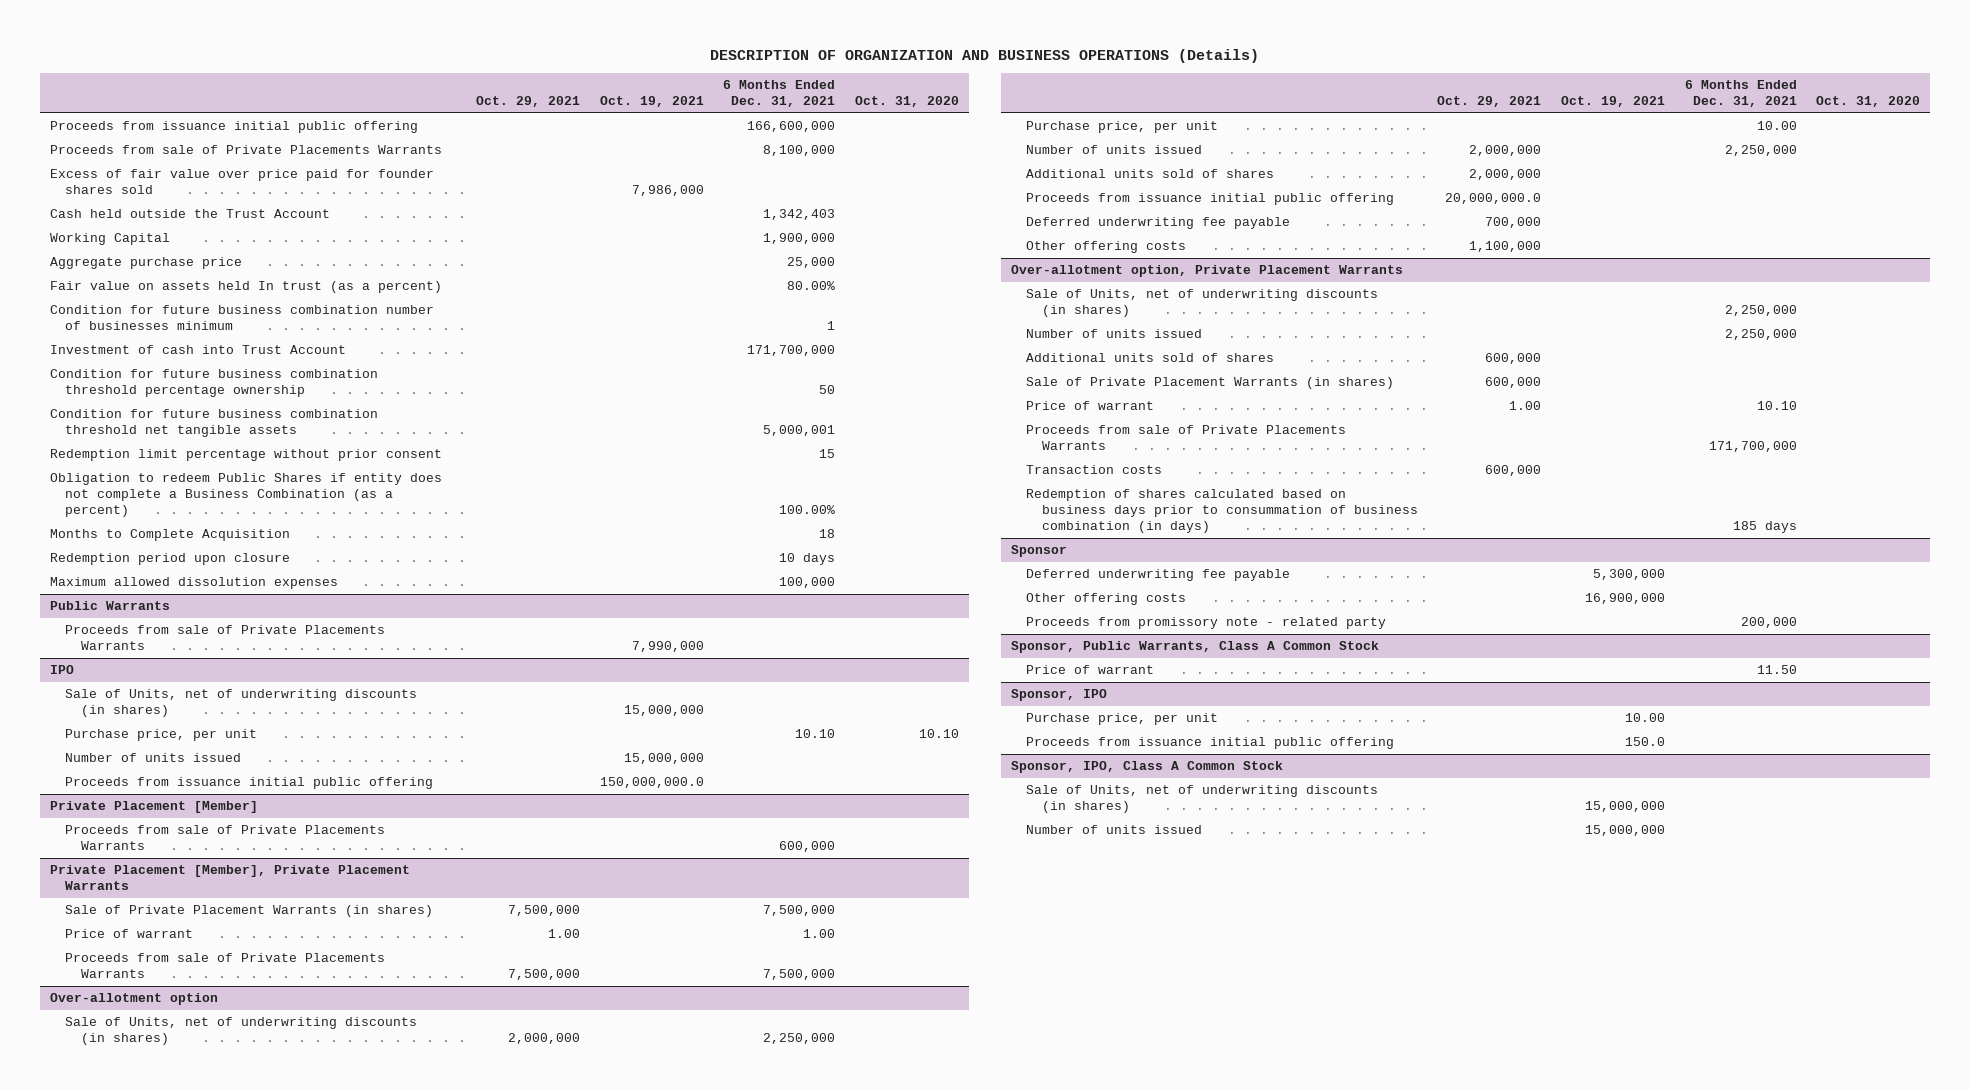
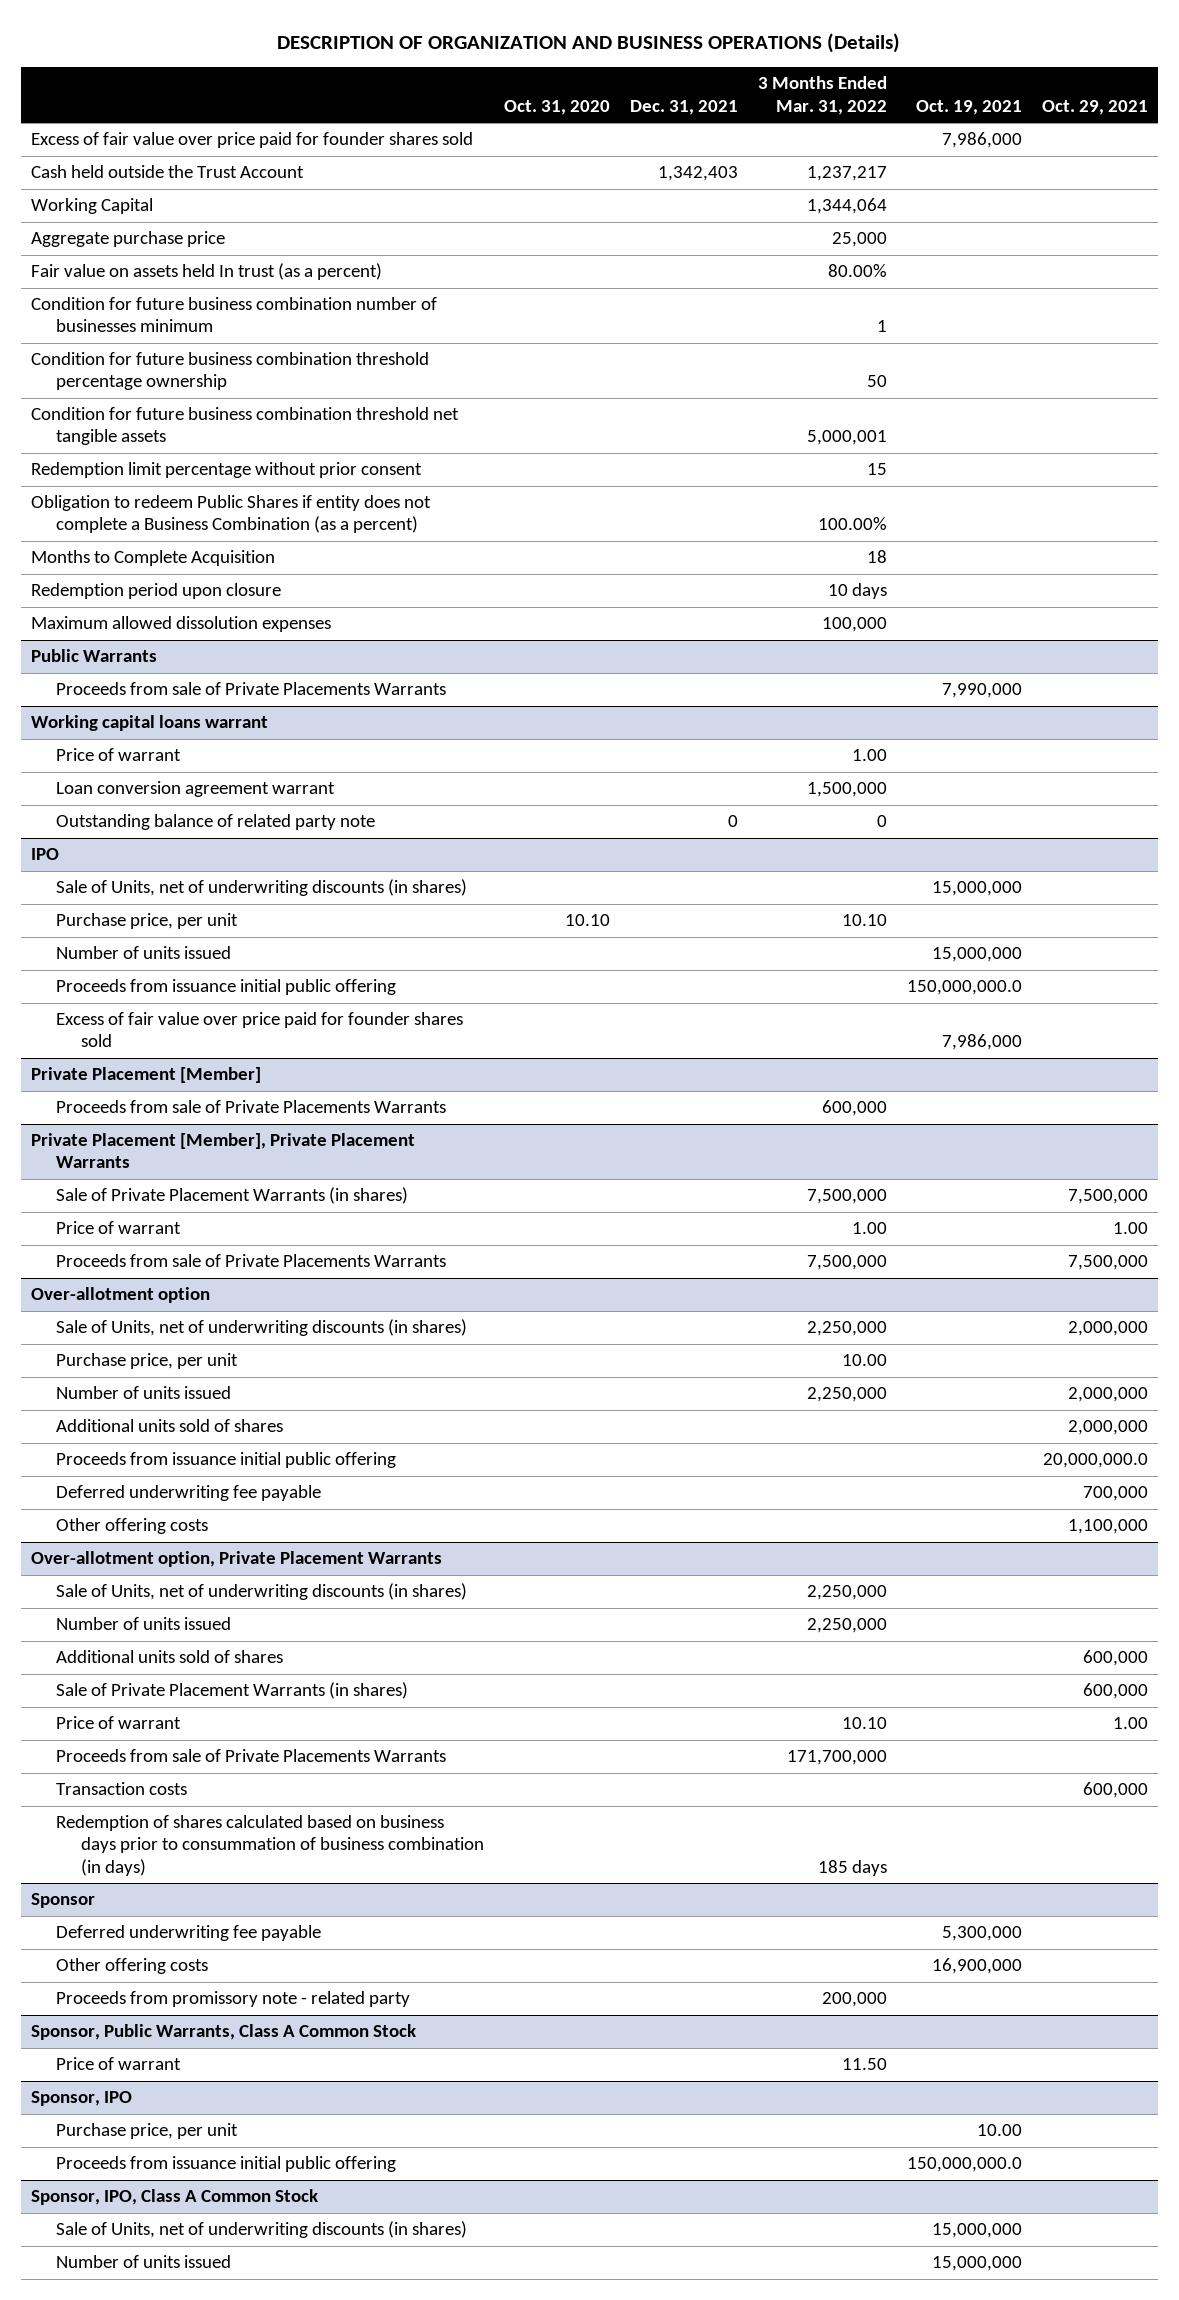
[723,79,836,108] 6 Months Ended Dec. 31, 2021 -> none
none -> [630,99,739,115] Dec. 31, 2021
none -> [758,76,888,115] 3 Months Ended Mar. 31, 2022
[49,121,418,134] Proceeds from issuance initial public offering -> none
[49,145,442,155] Proceeds from sale of Private Placements Warrants -> none
[49,345,346,355] Investment of cash into Trust Account -> none
none -> [30,715,268,732] Working capital loans warrant
none -> [55,748,181,762] Price of warrant
none -> [55,781,335,798] Loan conversion agreement warrant
none -> [55,814,375,831] Outstanding balance of related party note
none -> [55,1012,463,1048] Excess of fair value over price paid for founder shares sold
[1624,737,1665,747] 150.0 -> [907,2157,1023,2173] 150,000,000.0

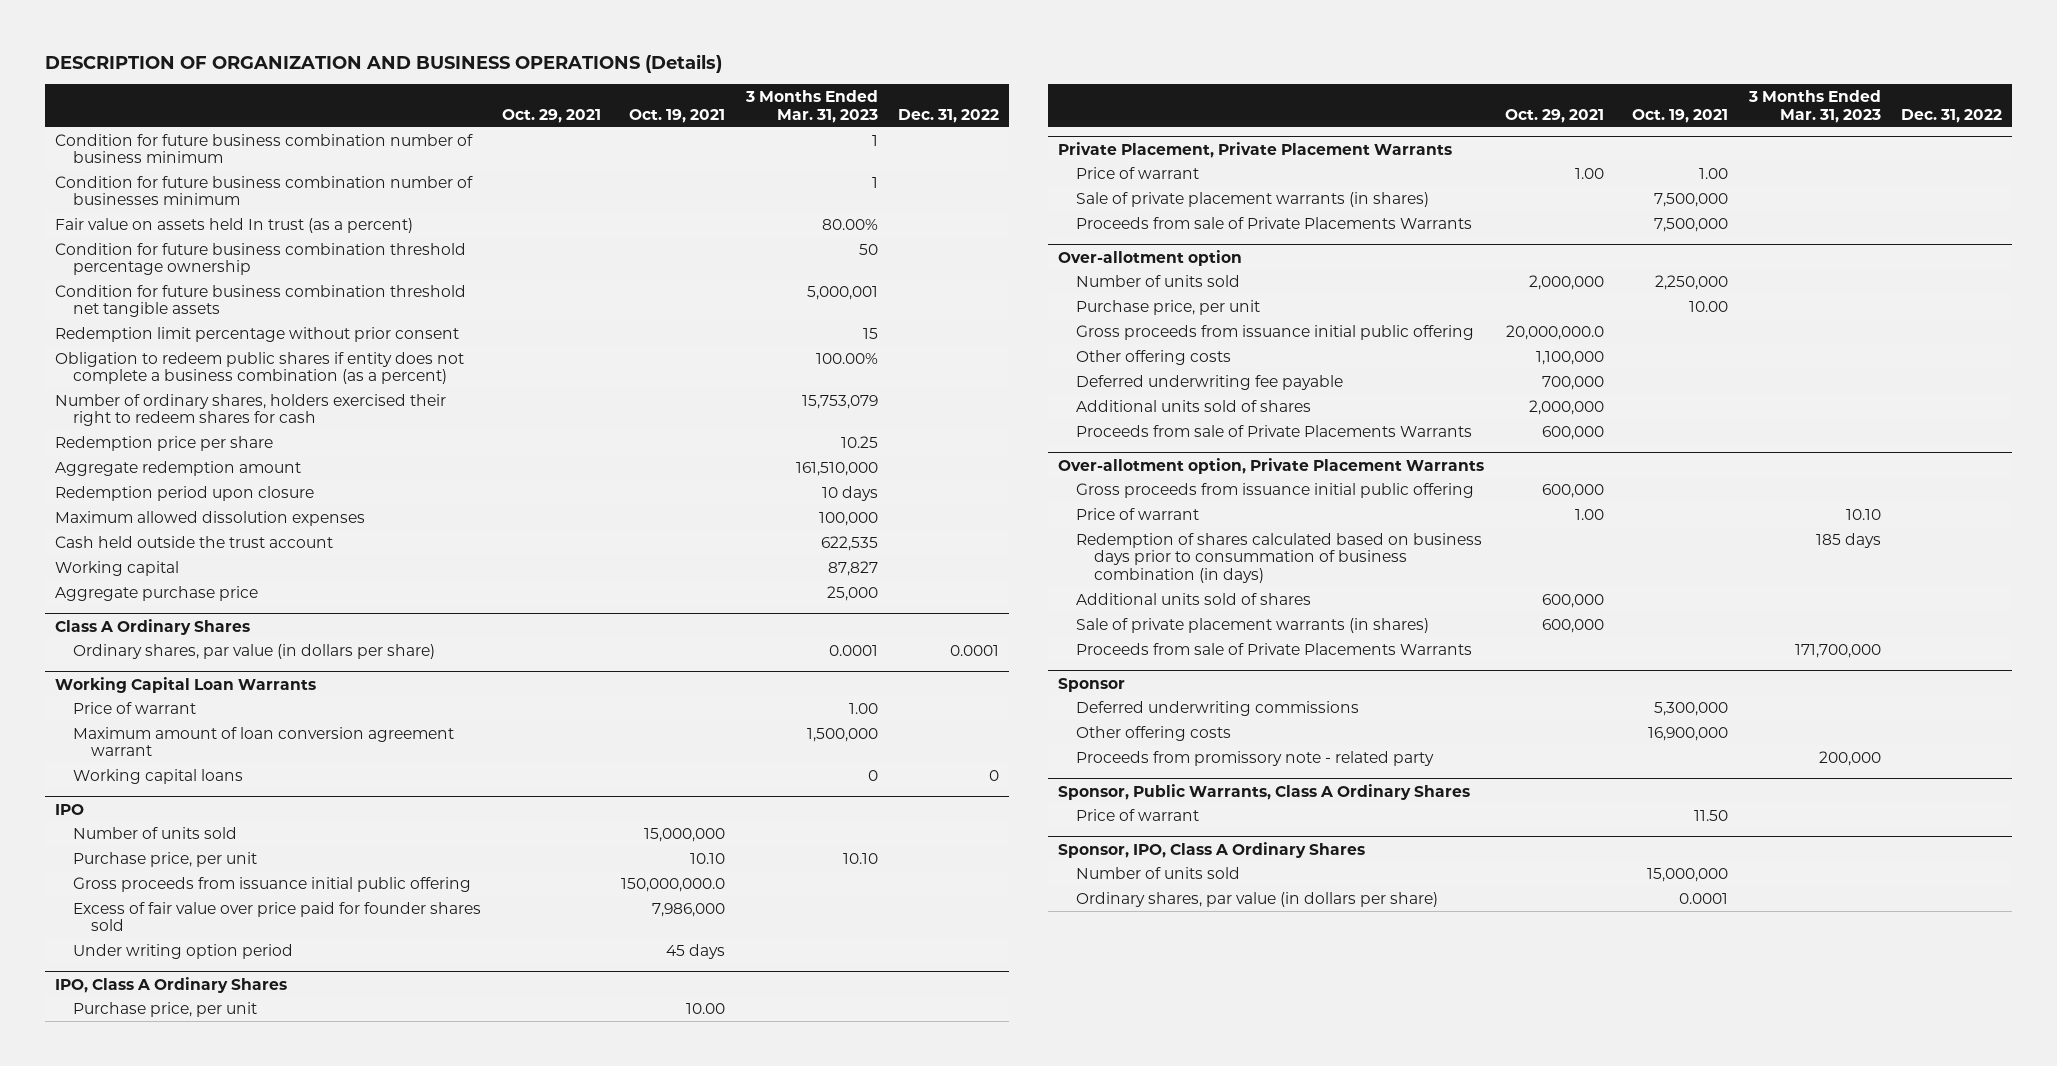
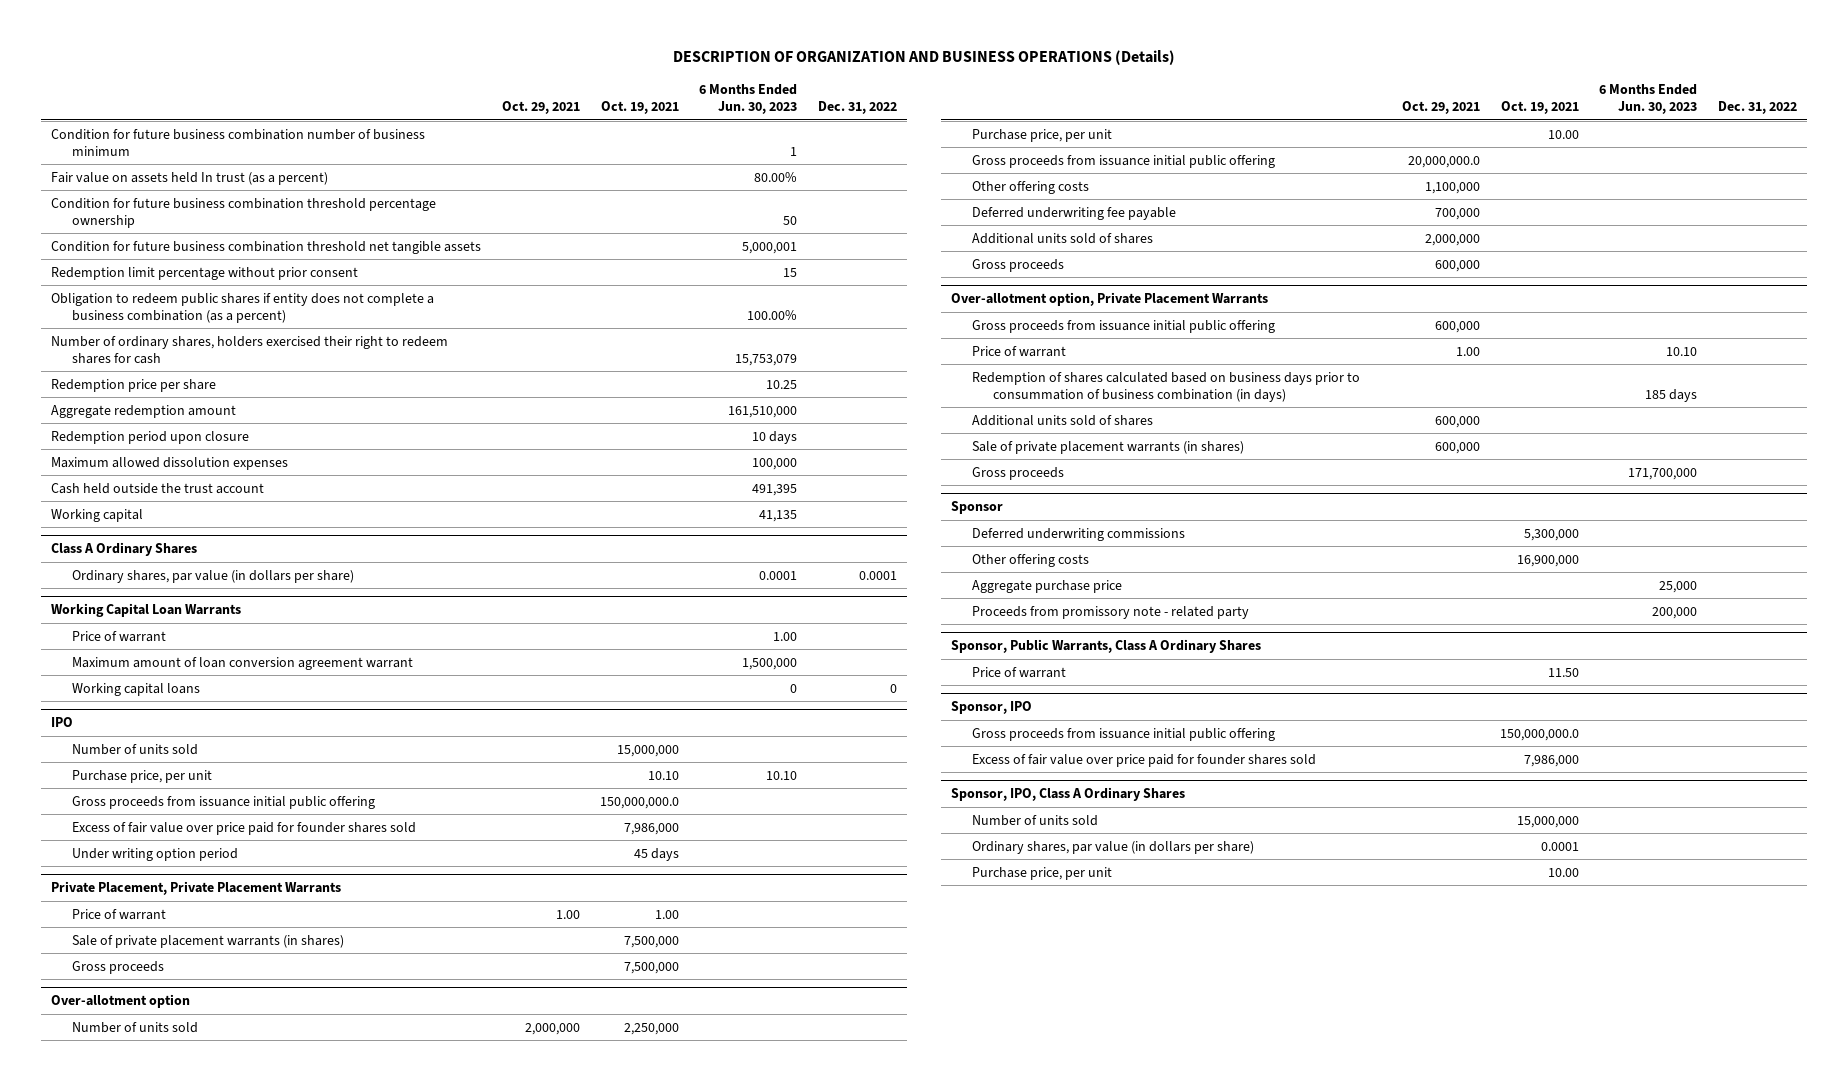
[744,90,878,123] 3 Months Ended Mar. 31, 2023 -> none
none -> [699,83,798,114] 6 Months Ended Jun. 30, 2023
[55,175,474,206] Condition for future business combination number of businesses minimum -> none
[55,585,259,601] Aggregate purchase price -> none
[55,976,288,993] IPO, Class A Ordinary Shares -> none
[73,1001,258,1017] Purchase price, per unit -> none
[1076,216,1473,229] Proceeds from sale of Private Placements Warrants -> [72,960,165,974] Gross proceeds
[1076,424,1473,437] Proceeds from sale of Private Placements Warrants -> [972,258,1065,272] Gross proceeds
[1076,642,1473,655] Proceeds from sale of Private Placements Warrants -> [972,466,1065,480] Gross proceeds
none -> [972,579,1123,593] Aggregate purchase price
none -> [951,701,1033,715] Sponsor, IPO
none -> [972,727,1276,741] Gross proceeds from issuance initial public offering
none -> [972,753,1317,767] Excess of fair value over price paid for founder shares sold
none -> [972,866,1113,880] Purchase price, per unit

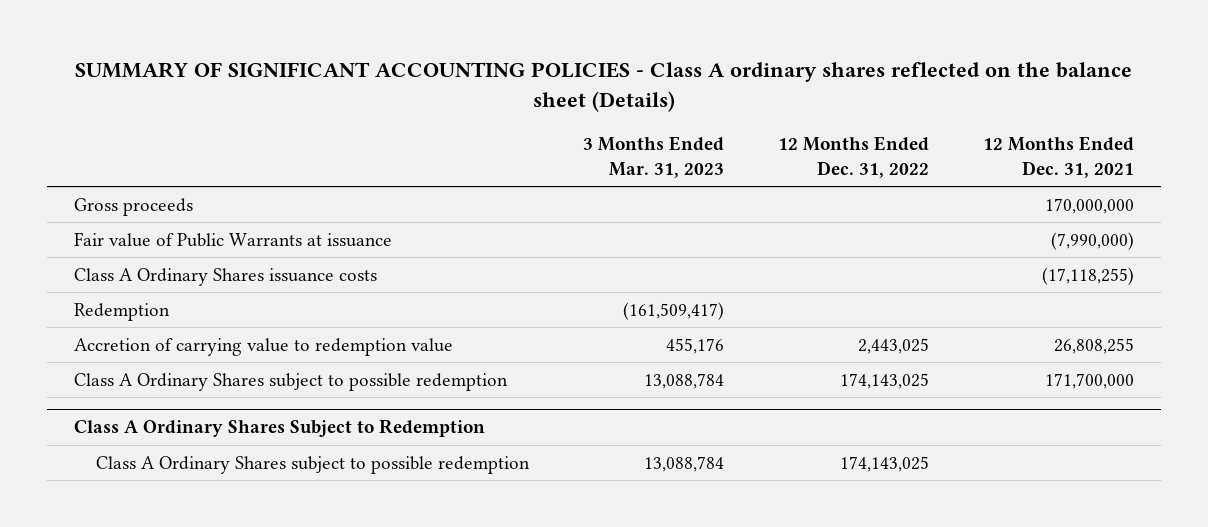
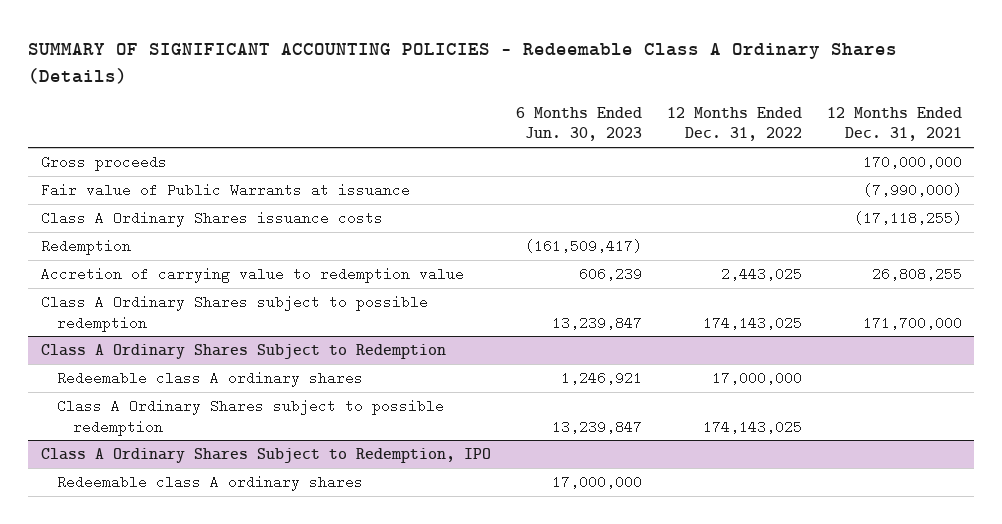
[74,62,1132,112] SUMMARY OF SIGNIFICANT ACCOUNTING POLICIES - Class A ordinary shares reflected on the balance sheet (Details) -> [28,42,898,84] SUMMARY OF SIGNIFICANT ACCOUNTING POLICIES - Redeemable Class A Ordinary Shares (Details)
[583,136,725,178] 3 Months Ended Mar. 31, 2023 -> none
none -> [515,107,642,142] 6 Months Ended Jun. 30, 2023
none -> [56,371,363,388] Redeemable class A ordinary shares
none -> [40,448,491,464] Class A Ordinary Shares Subject to Redemption, IPO
none -> [56,475,363,492] Redeemable class A ordinary shares

